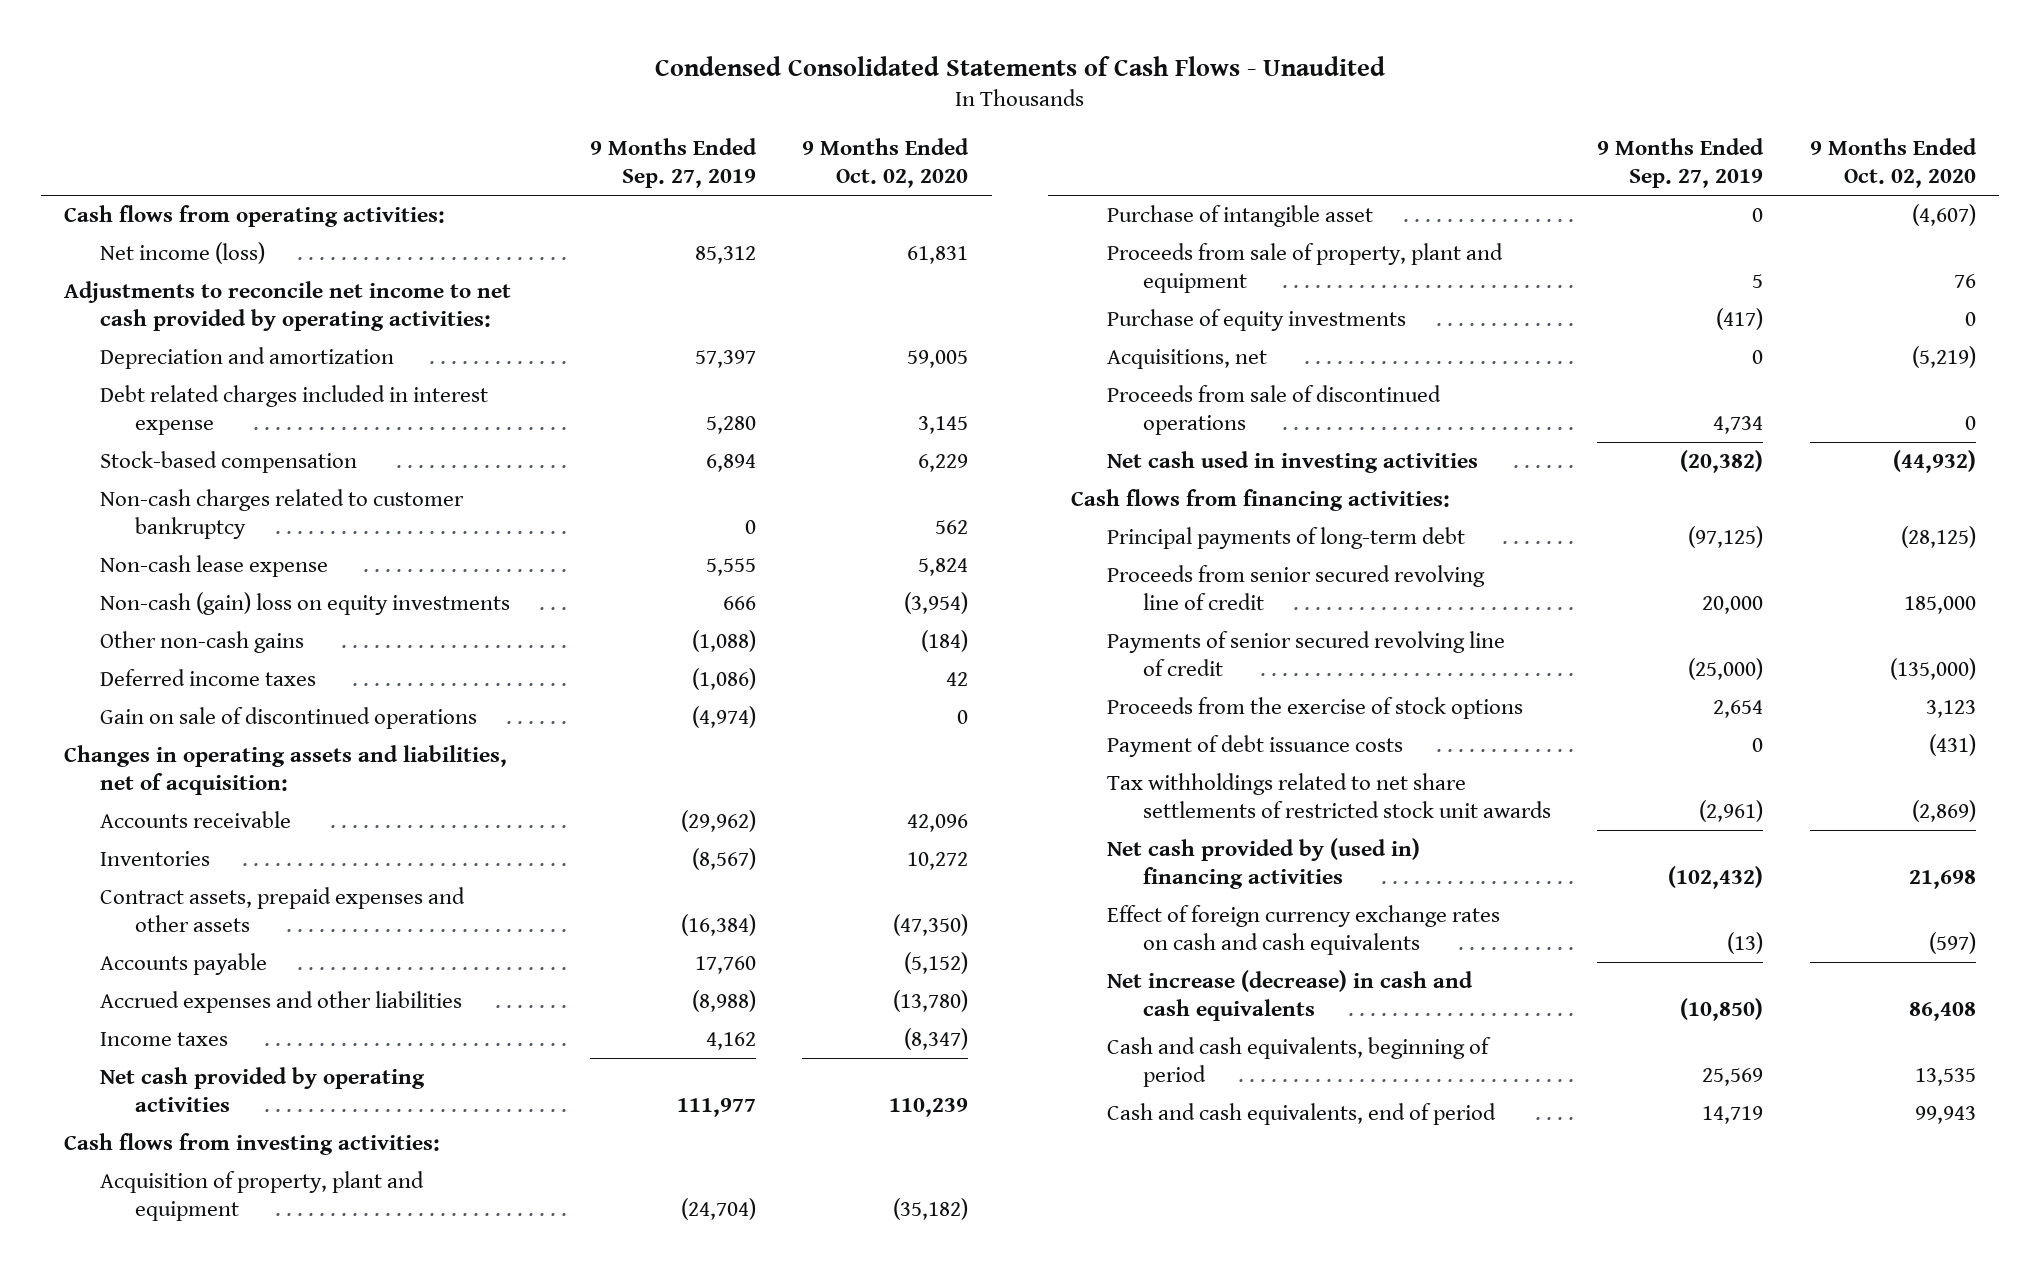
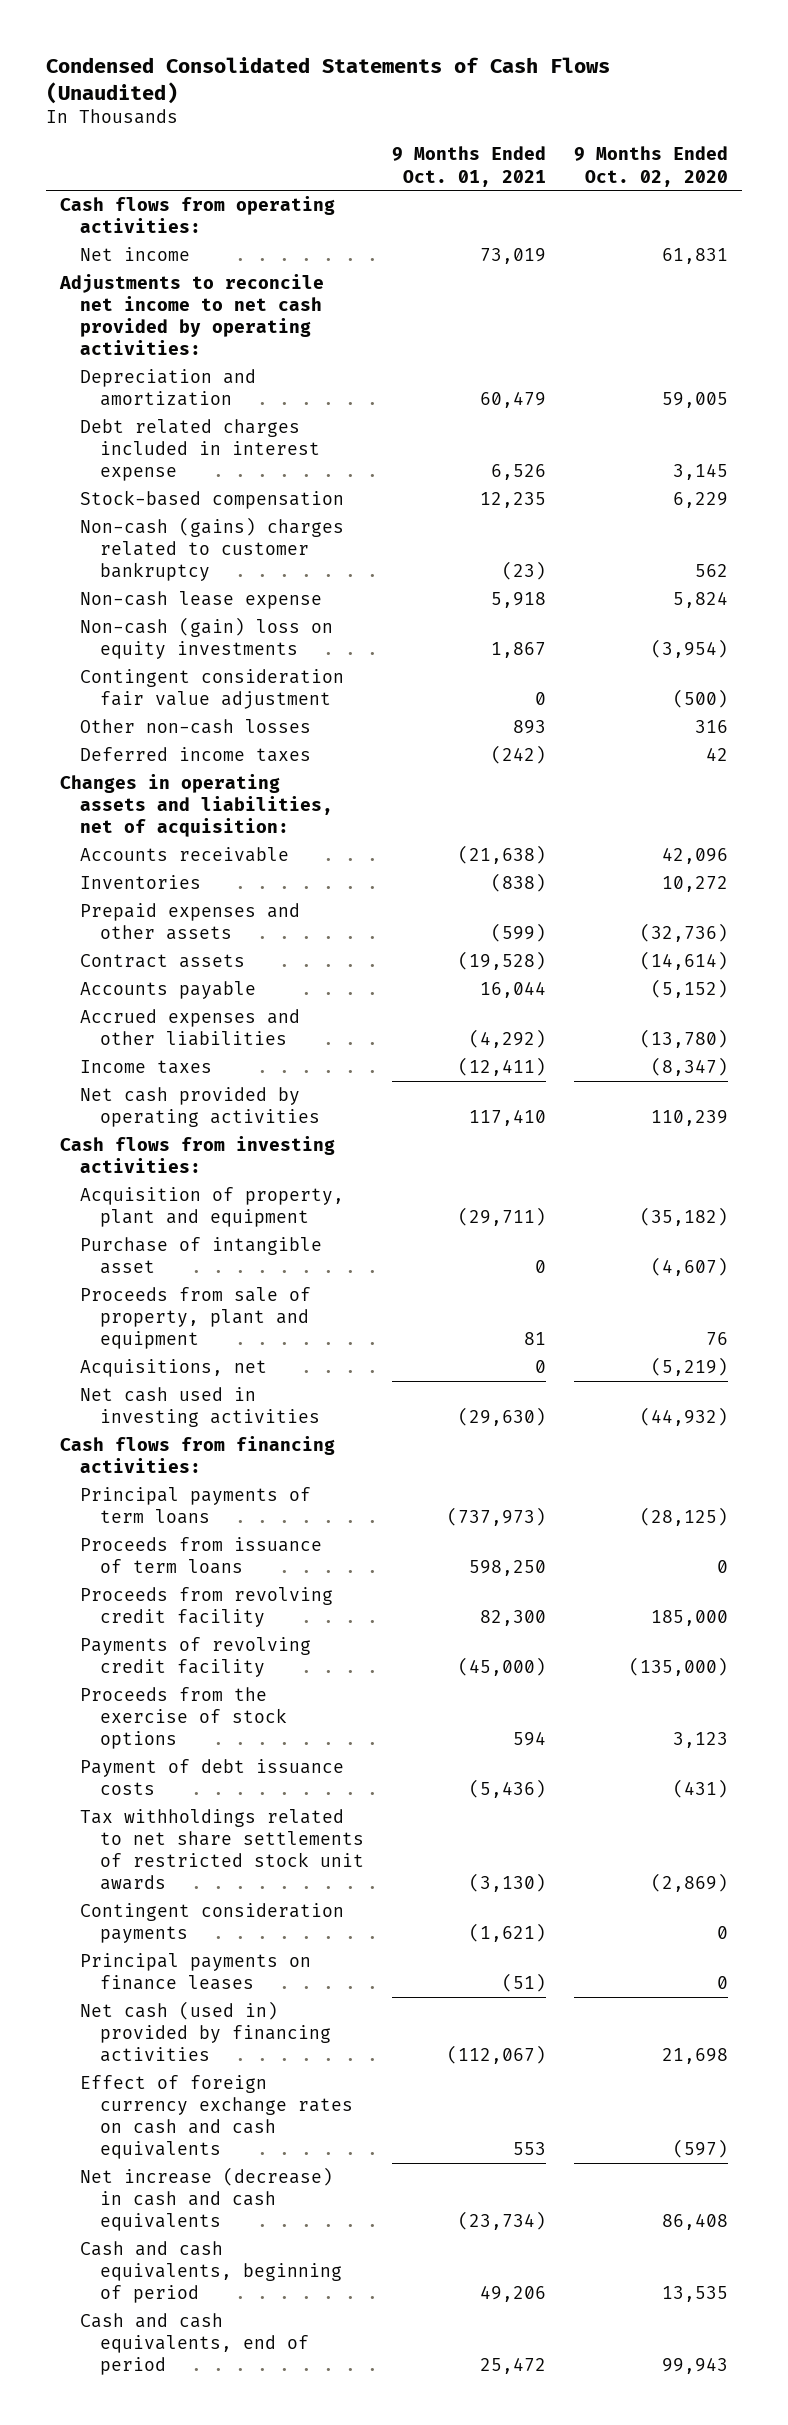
[654,55,1385,76] Condensed Consolidated Statements of Cash Flows - Unaudited -> [45,56,610,104] Condensed Consolidated Statements of Cash Flows (Unaudited)
[589,137,757,189] 9 Months Ended Sep. 27, 2019 -> none
none -> [391,146,546,187] 9 Months Ended Oct. 01, 2021
[99,241,265,264] Net income (loss) -> [79,246,190,261] Net income
[99,488,464,540] Non-cash charges related to customer bankruptcy -> [79,516,344,582] Non-cash (gains) charges related to customer bankruptcy
none -> [79,668,344,710] Contingent consideration fair value adjustment
[99,630,304,653] Other non-cash gains -> [79,718,311,734] Other non-cash losses
[921,629,969,652] (184) -> [695,719,729,733] 316
[99,706,477,729] Gain on sale of discontinued operations -> none
[99,886,465,933] Contract assets, prepaid expenses and other assets -> [79,902,300,941] Prepaid expenses and other assets
[893,914,969,937] (47,350) -> [640,923,729,943] (32,736)
none -> [79,953,245,968] Contract assets
[1107,308,1407,331] Purchase of equity investments -> none
[1107,384,1442,436] Proceeds from sale of discontinued operations -> none
[1107,526,1466,549] Principal payments of long-term debt -> [79,1486,311,1525] Principal payments of term loans
none -> [79,1536,322,1575] Proceeds from issuance of term loans
[1107,564,1486,611] Proceeds from senior secured revolving line of credit -> [79,1586,333,1628] Proceeds from revolving credit facility
[1107,630,1506,677] Payments of senior secured revolving line of credit -> [79,1636,311,1678] Payments of revolving credit facility
none -> [79,1902,344,1944] Contingent consideration payments
none -> [79,1952,311,1991] Principal payments on finance leases
[1107,837,1421,890] Net cash provided by (used in) financing activities -> [79,2000,331,2063] Net cash (used in) provided by financing activities

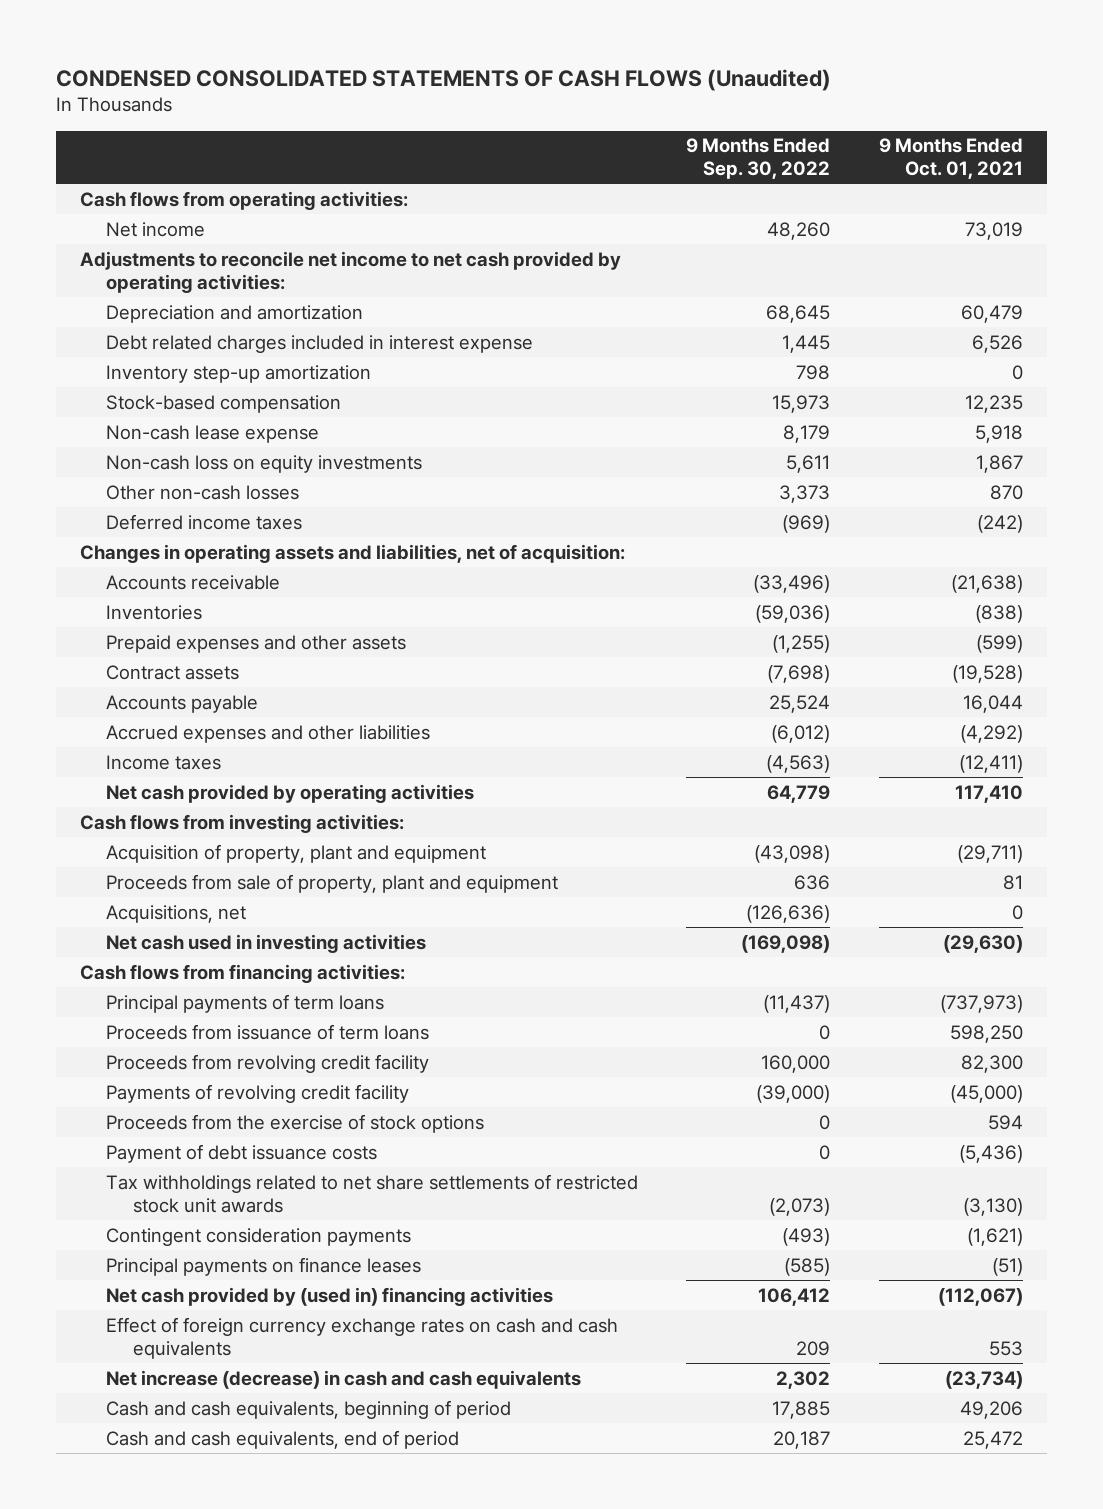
[45,56,610,104] Condensed Consolidated Statements of Cash Flows (Unaudited) -> [56,68,832,91] CONDENSED CONSOLIDATED STATEMENTS OF CASH FLOWS (Unaudited)
[574,146,729,187] 9 Months Ended Oct. 02, 2020 -> none
none -> [686,138,831,180] 9 Months Ended Sep. 30, 2022
none -> [106,364,372,383] Inventory step-up amortization
[79,516,344,582] Non-cash (gains) charges related to customer bankruptcy -> none
[79,668,344,710] Contingent consideration fair value adjustment -> none
[79,616,333,660] Non-cash (gain) loss on equity investments -> [106,454,423,473] Non-cash loss on equity investments
[512,719,546,734] 893 -> [989,484,1023,500] 870
[79,1236,322,1275] Purchase of intangible asset -> none
[79,2000,331,2063] Net cash (used in) provided by financing activities -> [106,1286,554,1306] Net cash provided by (used in) financing activities

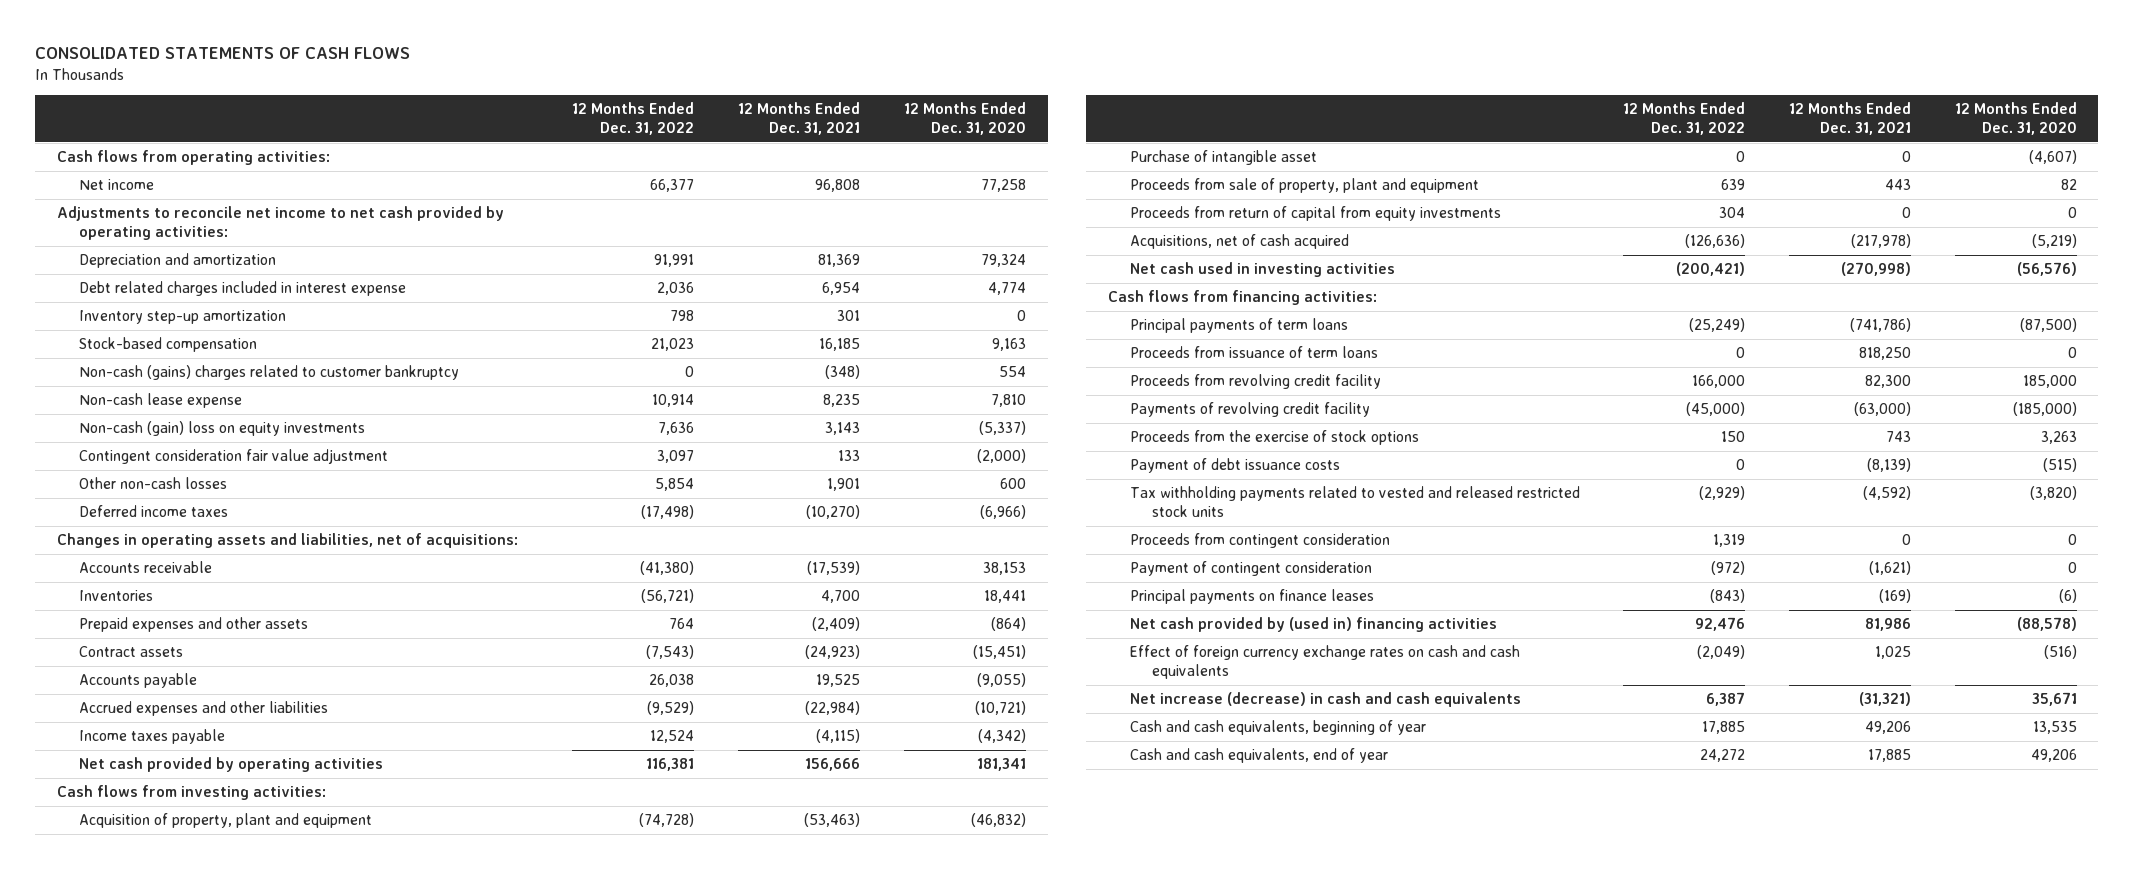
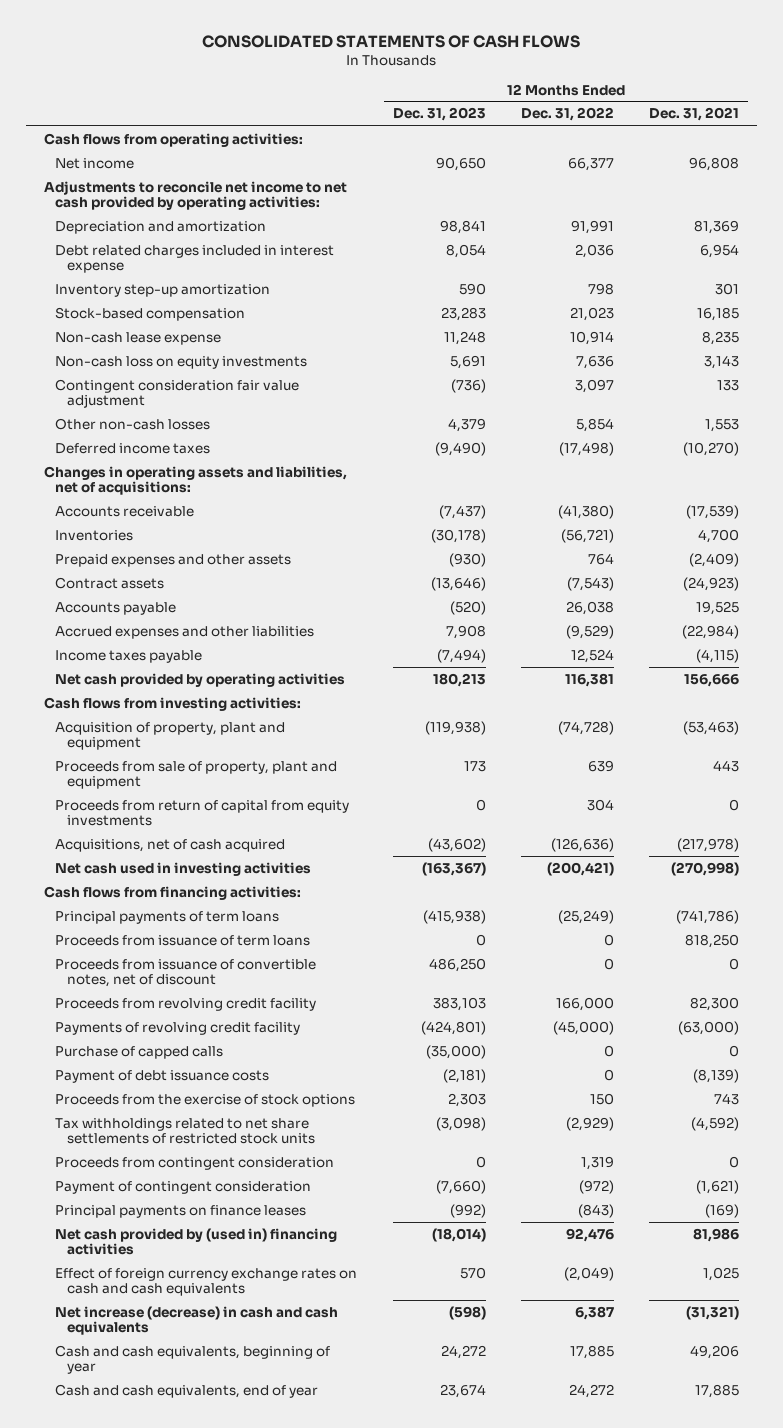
[903,102,1026,136] 12 Months Ended Dec. 31, 2020 -> none
none -> [392,107,486,122] Dec. 31, 2023
[78,365,459,381] Non-cash (gains) charges related to customer bankruptcy -> none
[78,421,365,437] Non-cash (gain) loss on equity investments -> [55,355,308,369] Non-cash loss on equity investments
[827,478,861,492] 1,901 -> [705,418,740,432] 1,553
[1129,150,1317,166] Purchase of intangible asset -> none
none -> [55,958,317,988] Proceeds from issuance of convertible notes, net of discount
none -> [55,1045,224,1059] Purchase of capped calls
[1129,430,1419,446] Proceeds from the exercise of stock options -> [55,1093,356,1107] Proceeds from the exercise of stock options
[1129,486,1580,518] Tax withholding payments related to vested and released restricted stock units -> [55,1117,315,1145] Tax withholdings related to net share settlements of restricted stock units

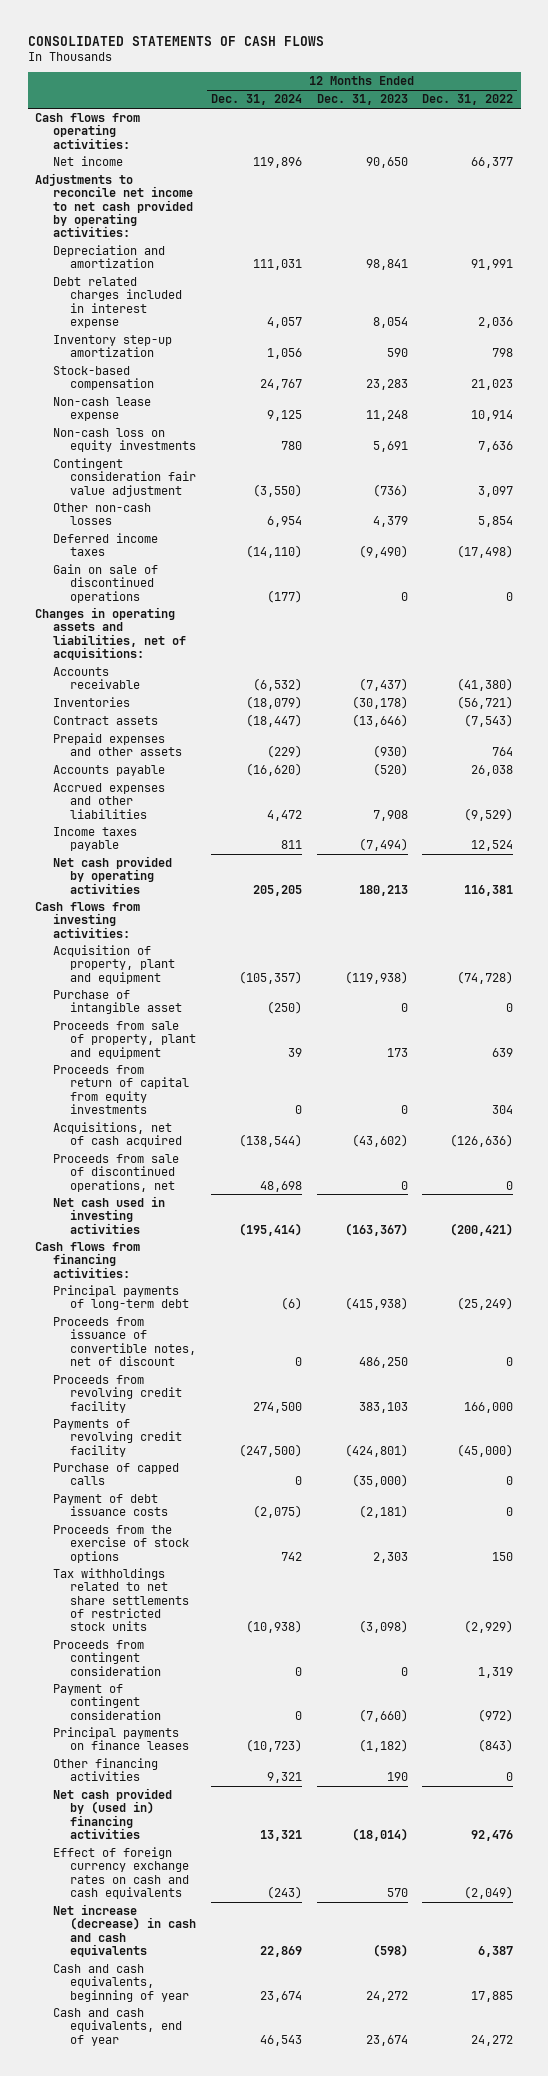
[649,107,740,122] Dec. 31, 2021 -> none
none -> [211,94,303,106] Dec. 31, 2024
none -> [52,564,158,603] Gain on sale of discontinued operations
[55,553,292,567] Prepaid expenses and other assets -> [52,733,183,757] Prepaid expenses and other assets
none -> [52,990,183,1015] Purchase of intangible asset
none -> [52,1154,179,1192] Proceeds from sale of discontinued operations, net
[55,934,311,946] Proceeds from issuance of term loans -> none
[55,910,280,924] Principal payments of term loans -> [52,1285,190,1311] Principal payments of long-term debt
[449,1203,486,1218] (992) -> [358,1739,408,1753] (1,182)
none -> [52,1758,158,1782] Other financing activities

